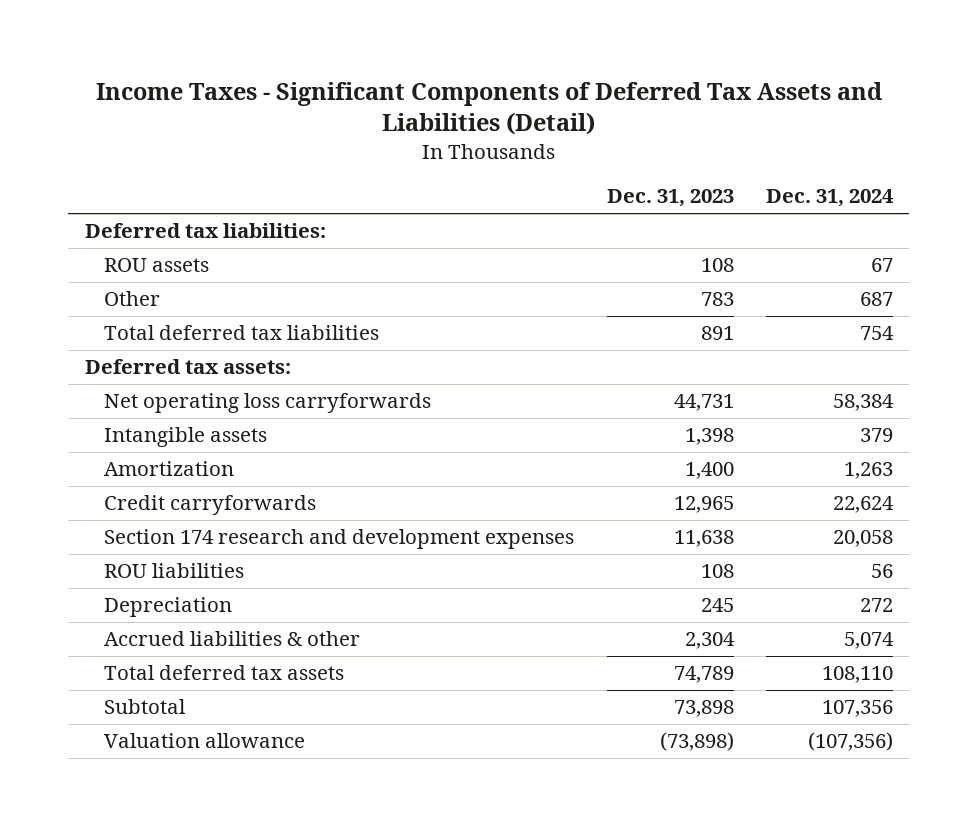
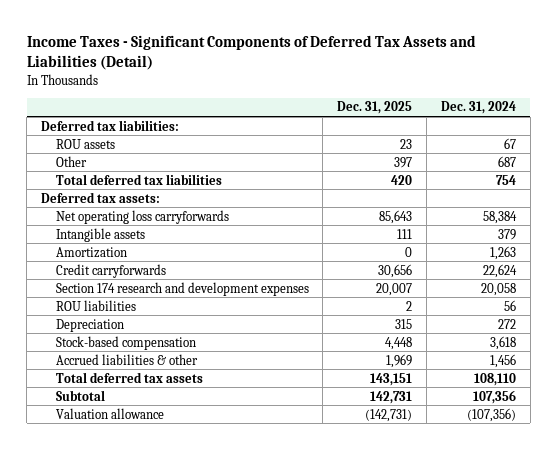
[606,189,734,208] Dec. 31, 2023 -> none
none -> [337,101,413,115] Dec. 31, 2025
none -> [55,335,196,350] Stock-based compensation
[844,632,895,650] 5,074 -> [490,353,517,368] 1,456

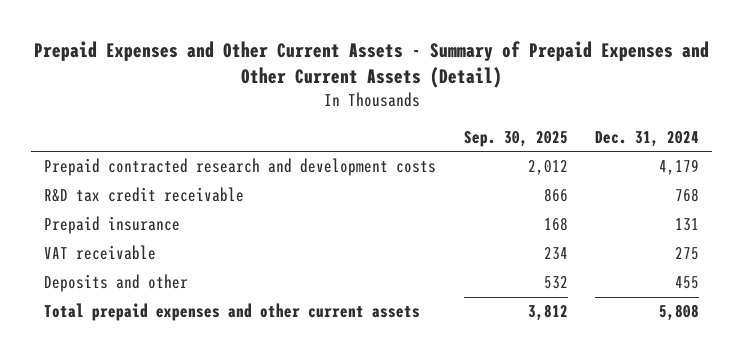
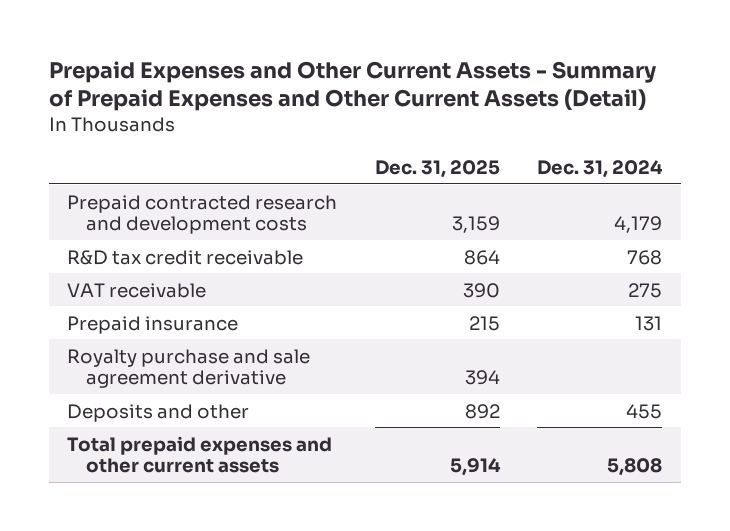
[463,130,568,147] Sep. 30, 2025 -> none
none -> [374,159,500,178] Dec. 31, 2025
[44,216,181,235] Prepaid insurance -> [67,315,239,334] Prepaid insurance
none -> [67,348,311,388] Royalty purchase and sale agreement derivative

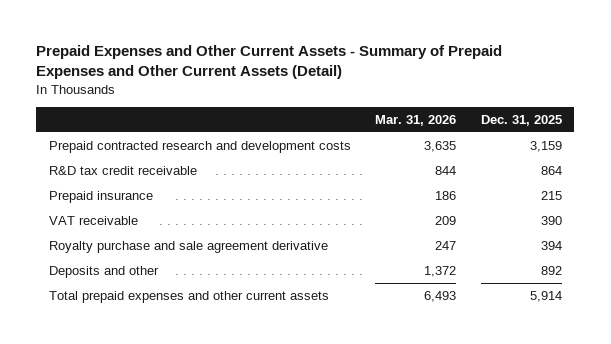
[537,159,664,178] Dec. 31, 2024 -> none
none -> [375,114,457,126] Mar. 31, 2026
[67,282,207,298] VAT receivable -> [48,216,138,226] VAT receivable

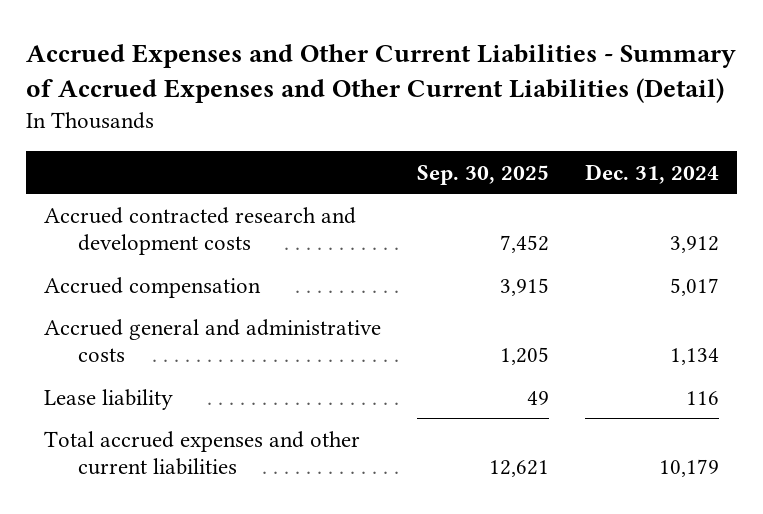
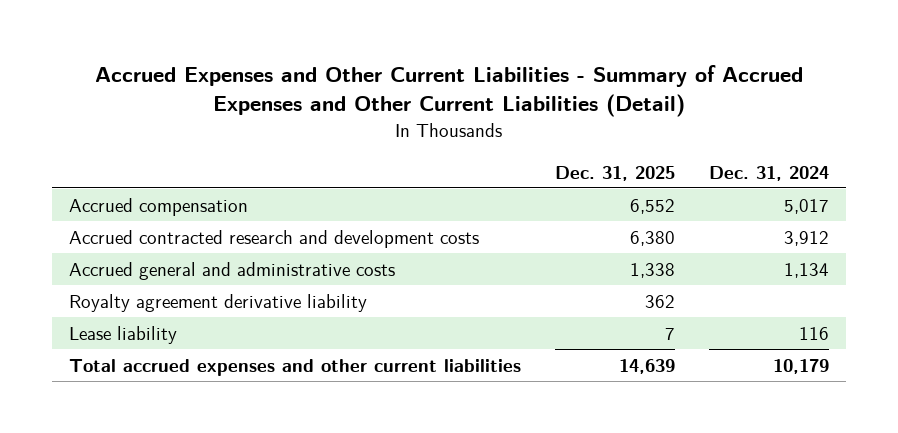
[417,164,550,185] Sep. 30, 2025 -> none
none -> [554,165,675,181] Dec. 31, 2025
[44,206,357,256] Accrued contracted research and development costs -> [68,229,479,248] Accrued contracted research and development costs
none -> [68,293,367,312] Royalty agreement derivative liability

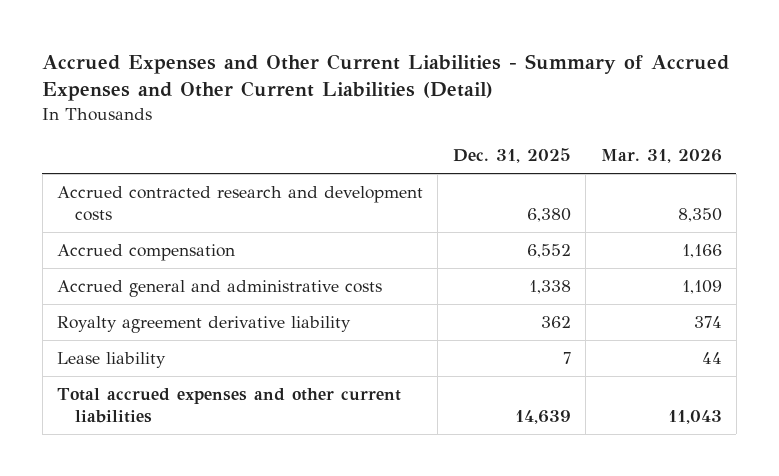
[708,165,829,181] Dec. 31, 2024 -> none
none -> [600,149,722,164] Mar. 31, 2026
[68,197,248,216] Accrued compensation -> [57,243,236,261] Accrued compensation

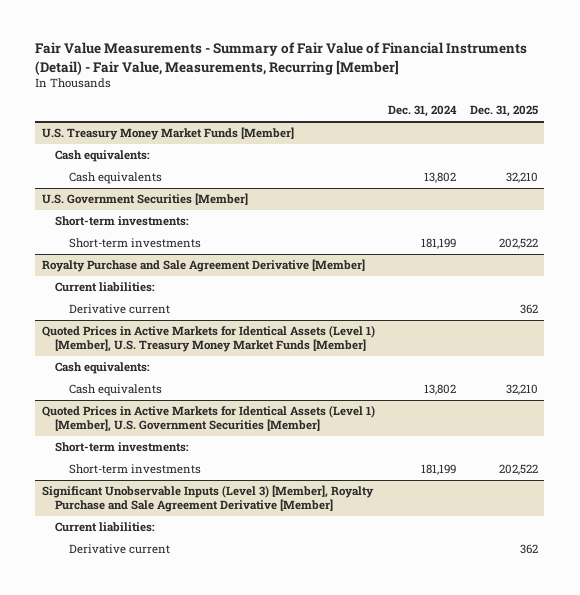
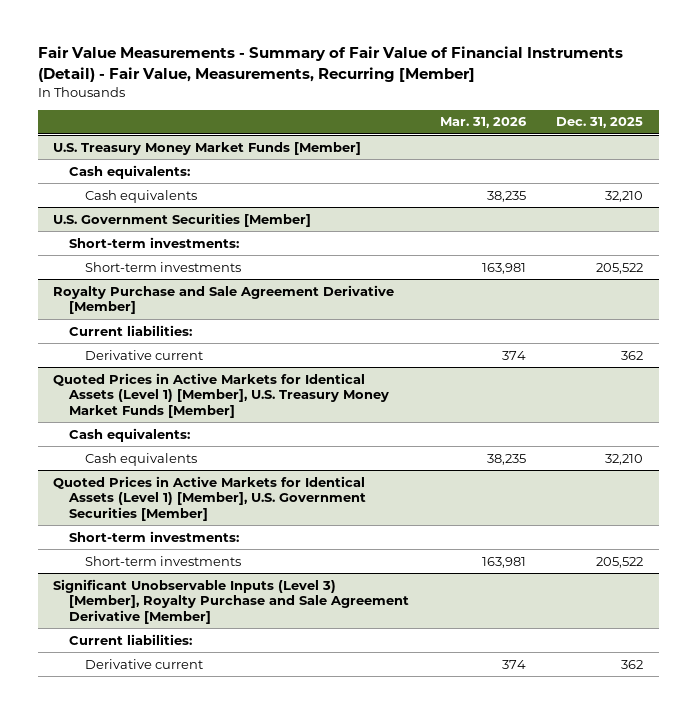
[388,105,458,118] Dec. 31, 2024 -> none
none -> [439,117,527,129] Mar. 31, 2026
[498,238,538,250] 202,522 -> [596,262,644,274] 205,522
[498,464,538,476] 202,522 -> [596,556,644,568] 205,522

